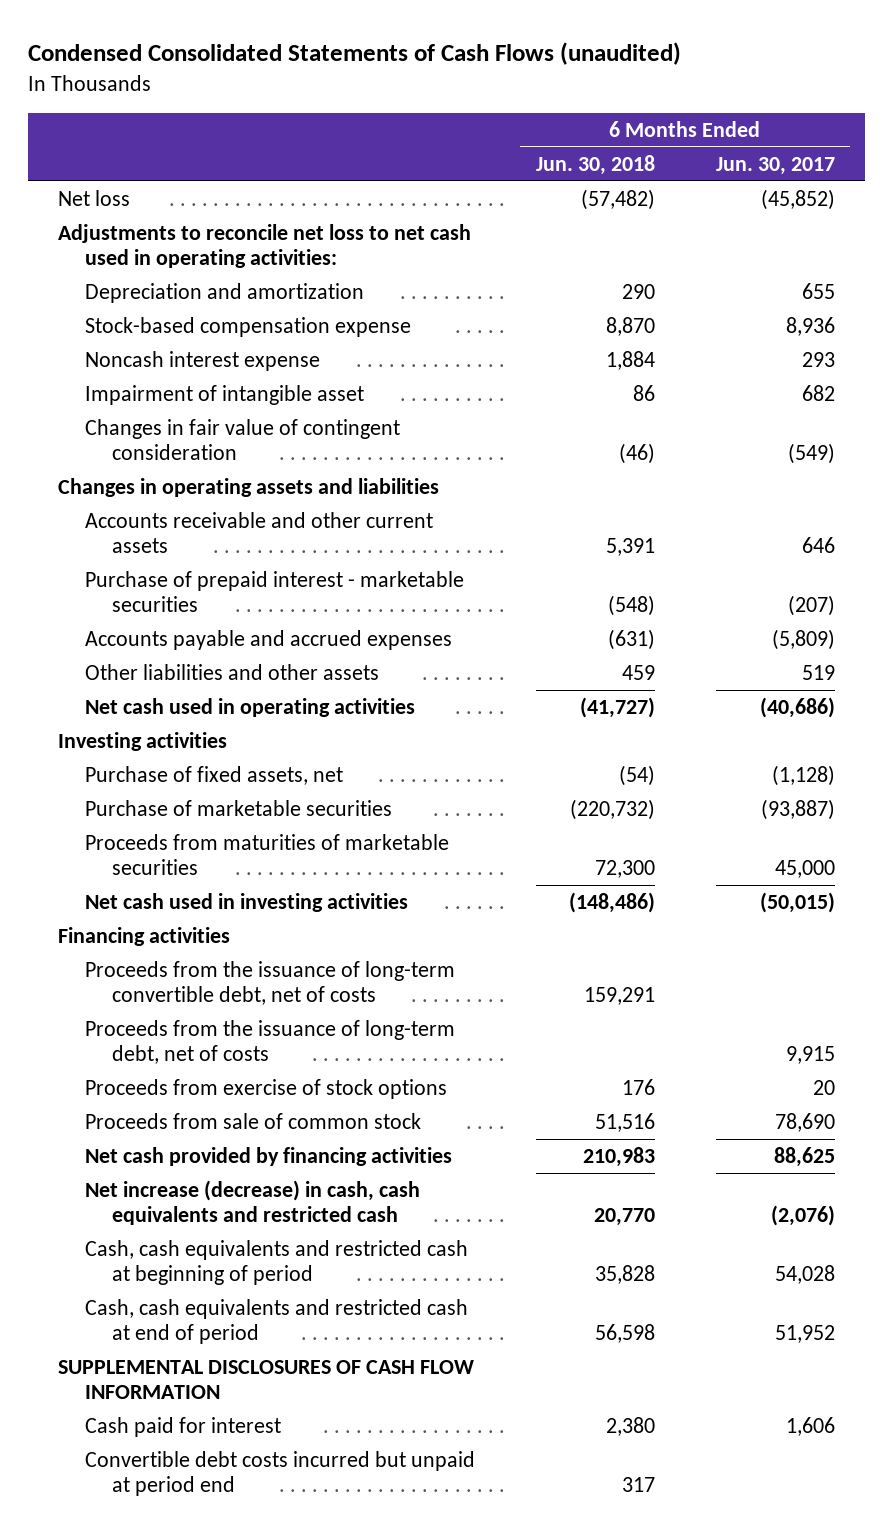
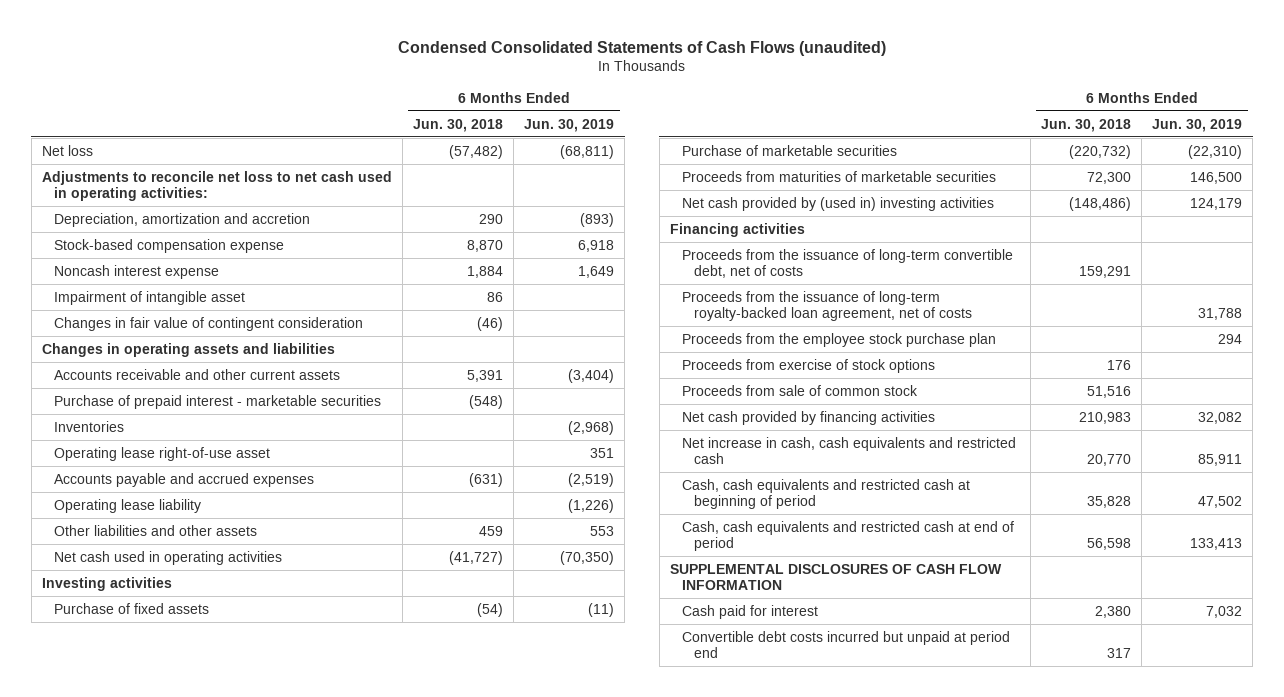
[715,156,835,175] Jun. 30, 2017 -> none
none -> [524,118,615,132] Jun. 30, 2019
[84,283,364,304] Depreciation and amortization -> [53,212,310,227] Depreciation, amortization and accretion
none -> [53,420,124,432] Inventories
none -> [53,446,270,461] Operating lease right-of-use asset
none -> [53,498,201,513] Operating lease liability
[84,766,343,786] Purchase of fixed assets, net -> [53,602,209,614] Purchase of fixed assets
[84,893,408,913] Net cash used in investing activities -> [682,196,995,211] Net cash provided by (used in) investing activities
[84,1020,455,1065] Proceeds from the issuance of long-term debt, net of costs -> [682,290,973,321] Proceeds from the issuance of long-term royalty-backed loan agreement, net of costs
none -> [682,332,997,347] Proceeds from the employee stock purchase plan
[84,1180,420,1226] Net increase (decrease) in cash, cash equivalents and restricted cash -> [682,436,1017,464] Net increase in cash, cash equivalents and restricted cash

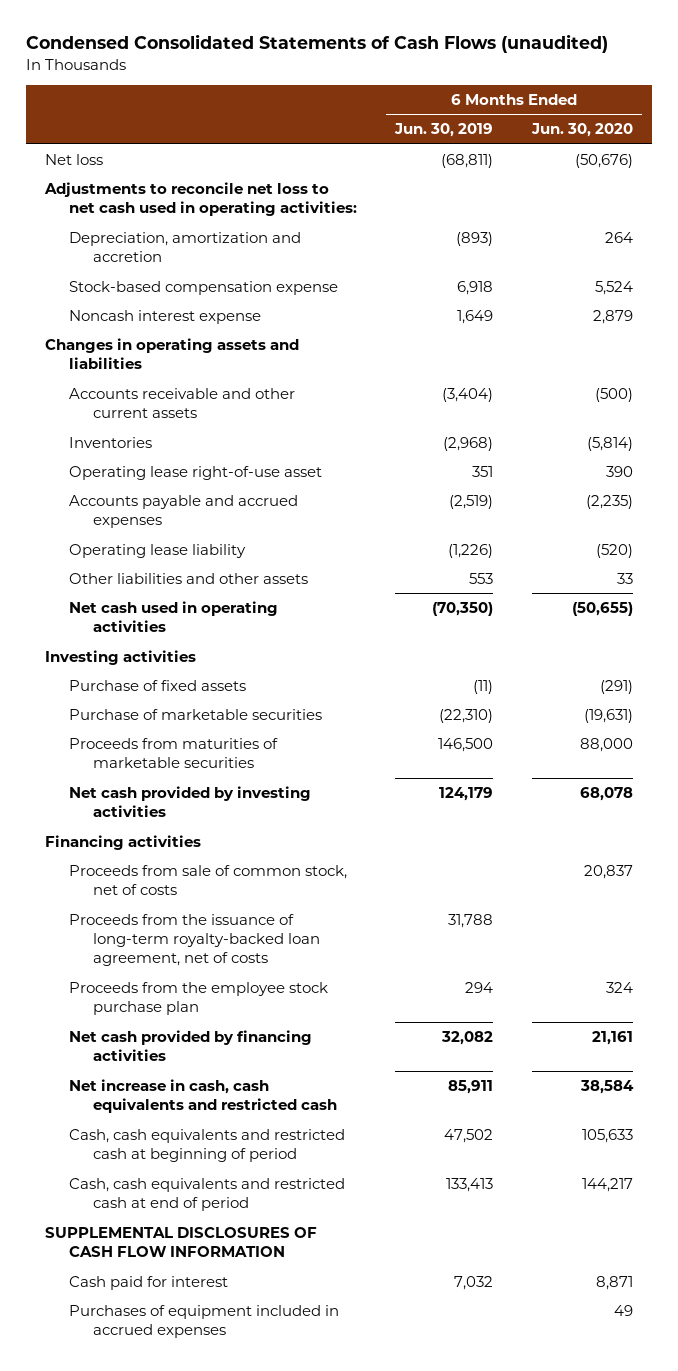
[413,118,504,132] Jun. 30, 2018 -> none
none -> [530,123,633,138] Jun. 30, 2020
[53,290,245,305] Impairment of intangible asset -> none
[53,316,363,331] Changes in fair value of contingent consideration -> none
[53,394,381,409] Purchase of prepaid interest - marketable securities -> none
[682,196,995,211] Net cash provided by (used in) investing activities -> [68,786,311,818] Net cash provided by investing activities
[682,248,1014,278] Proceeds from the issuance of long-term convertible debt, net of costs -> none
none -> [68,865,347,896] Proceeds from sale of common stock, net of costs
[682,358,936,373] Proceeds from exercise of stock options -> none
[682,384,919,396] Proceeds from sale of common stock -> none
[682,630,1011,658] Convertible debt costs incurred but unpaid at period end -> none
none -> [68,1305,339,1339] Purchases of equipment included in accrued expenses

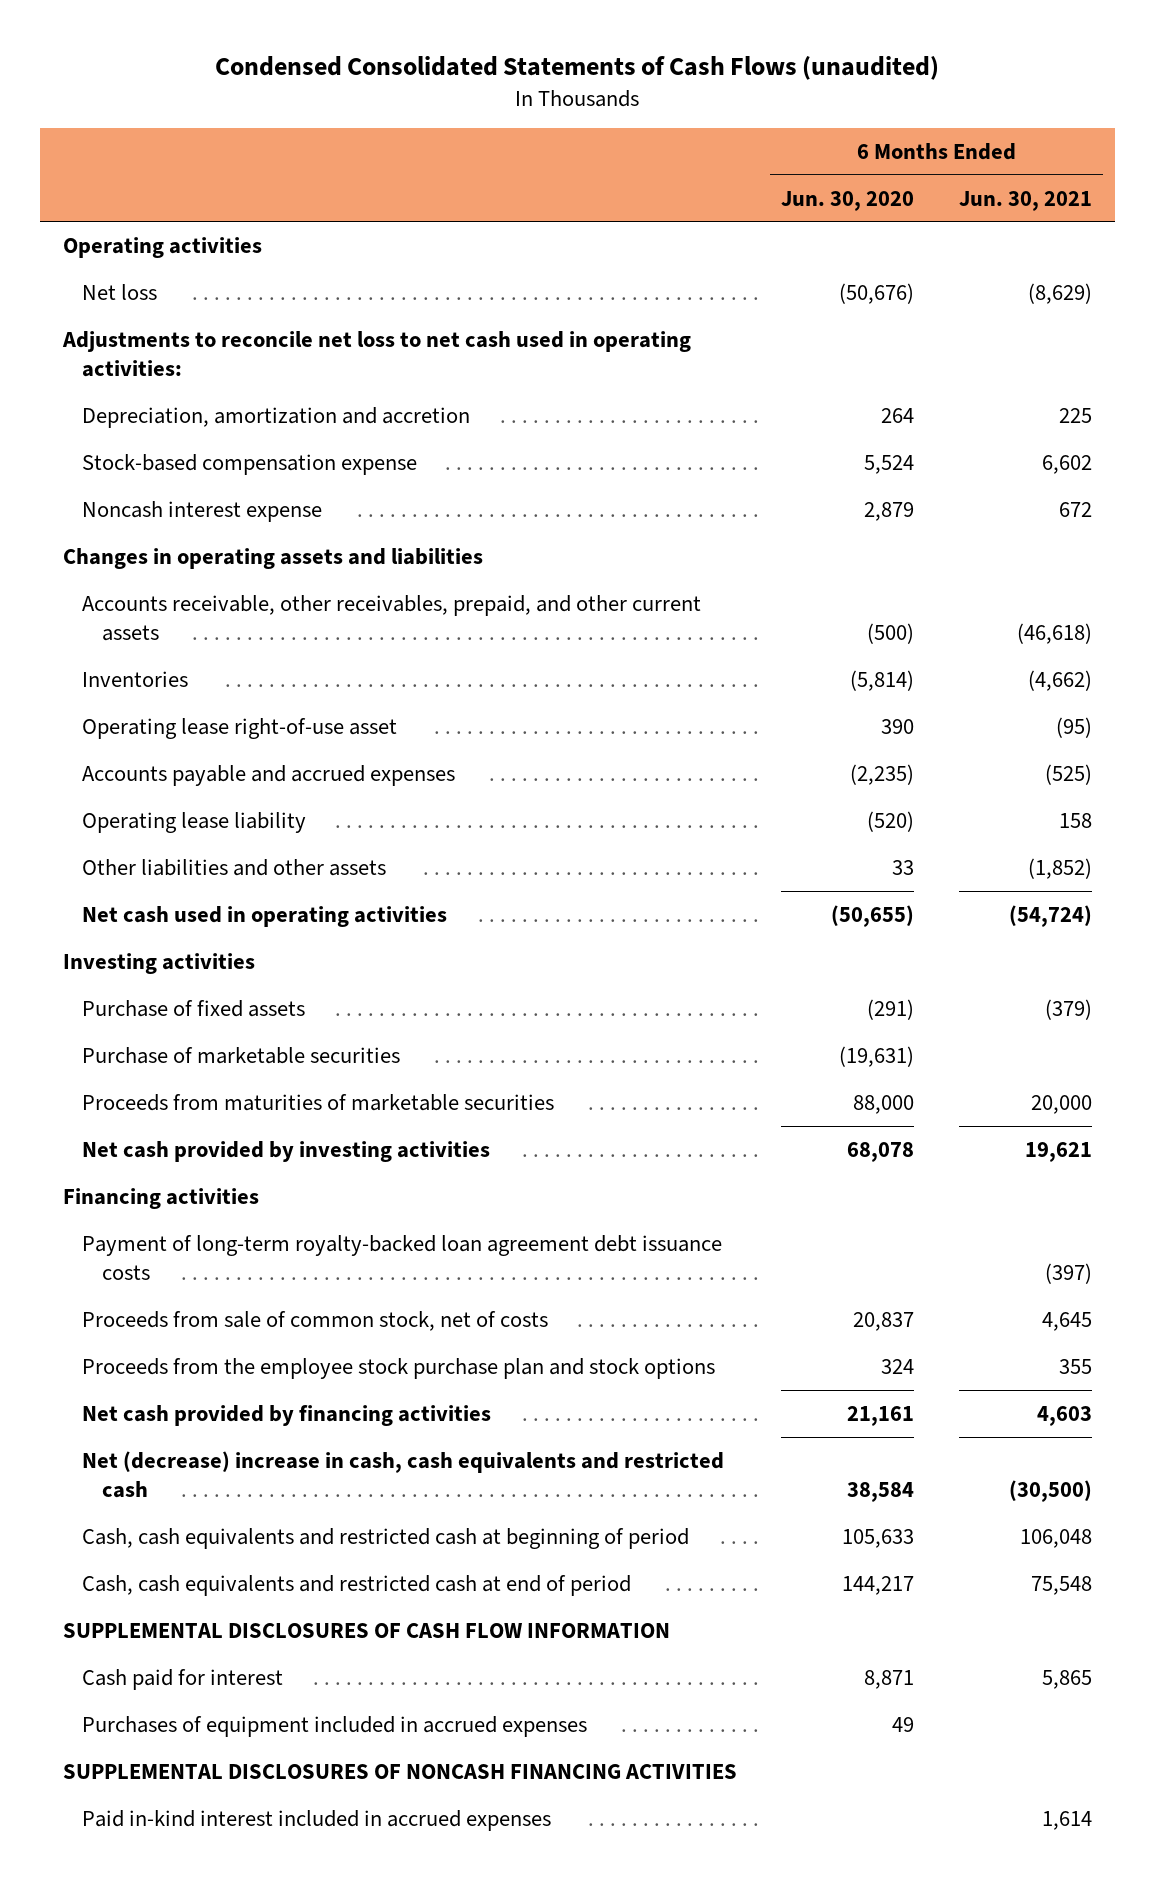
[394,123,494,138] Jun. 30, 2019 -> none
none -> [959,190,1093,211] Jun. 30, 2021
none -> [62,236,262,258] Operating activities
[68,388,295,419] Accounts receivable and other current assets -> [82,594,702,641] Accounts receivable, other receivables, prepaid, and other current assets
none -> [82,1234,723,1280] Payment of long-term royalty-backed loan agreement debt issuance costs
[68,914,320,967] Proceeds from the issuance of long-term royalty-backed loan agreement, net of costs -> none
[68,982,328,1016] Proceeds from the employee stock purchase plan -> [82,1357,716,1379] Proceeds from the employee stock purchase plan and stock options
[68,1079,337,1114] Net increase in cash, cash equivalents and restricted cash -> [82,1450,725,1498] Net (decrease) increase in cash, cash equivalents and restricted cash
none -> [62,1763,737,1779] SUPPLEMENTAL DISCLOSURES OF NONCASH FINANCING ACTIVITIES
none -> [82,1809,552,1831] Paid in-kind interest included in accrued expenses

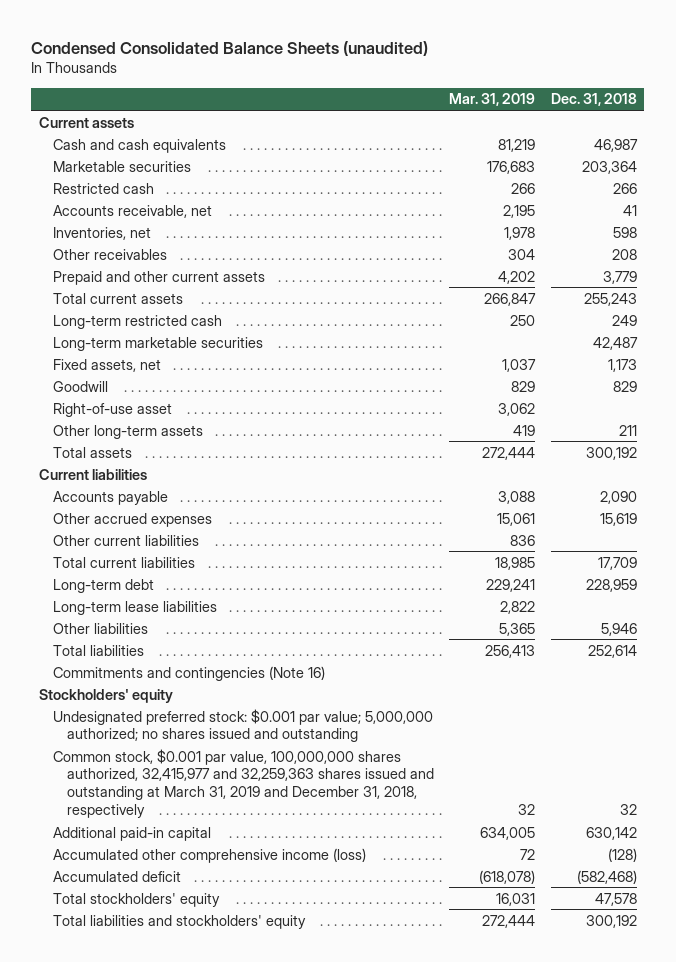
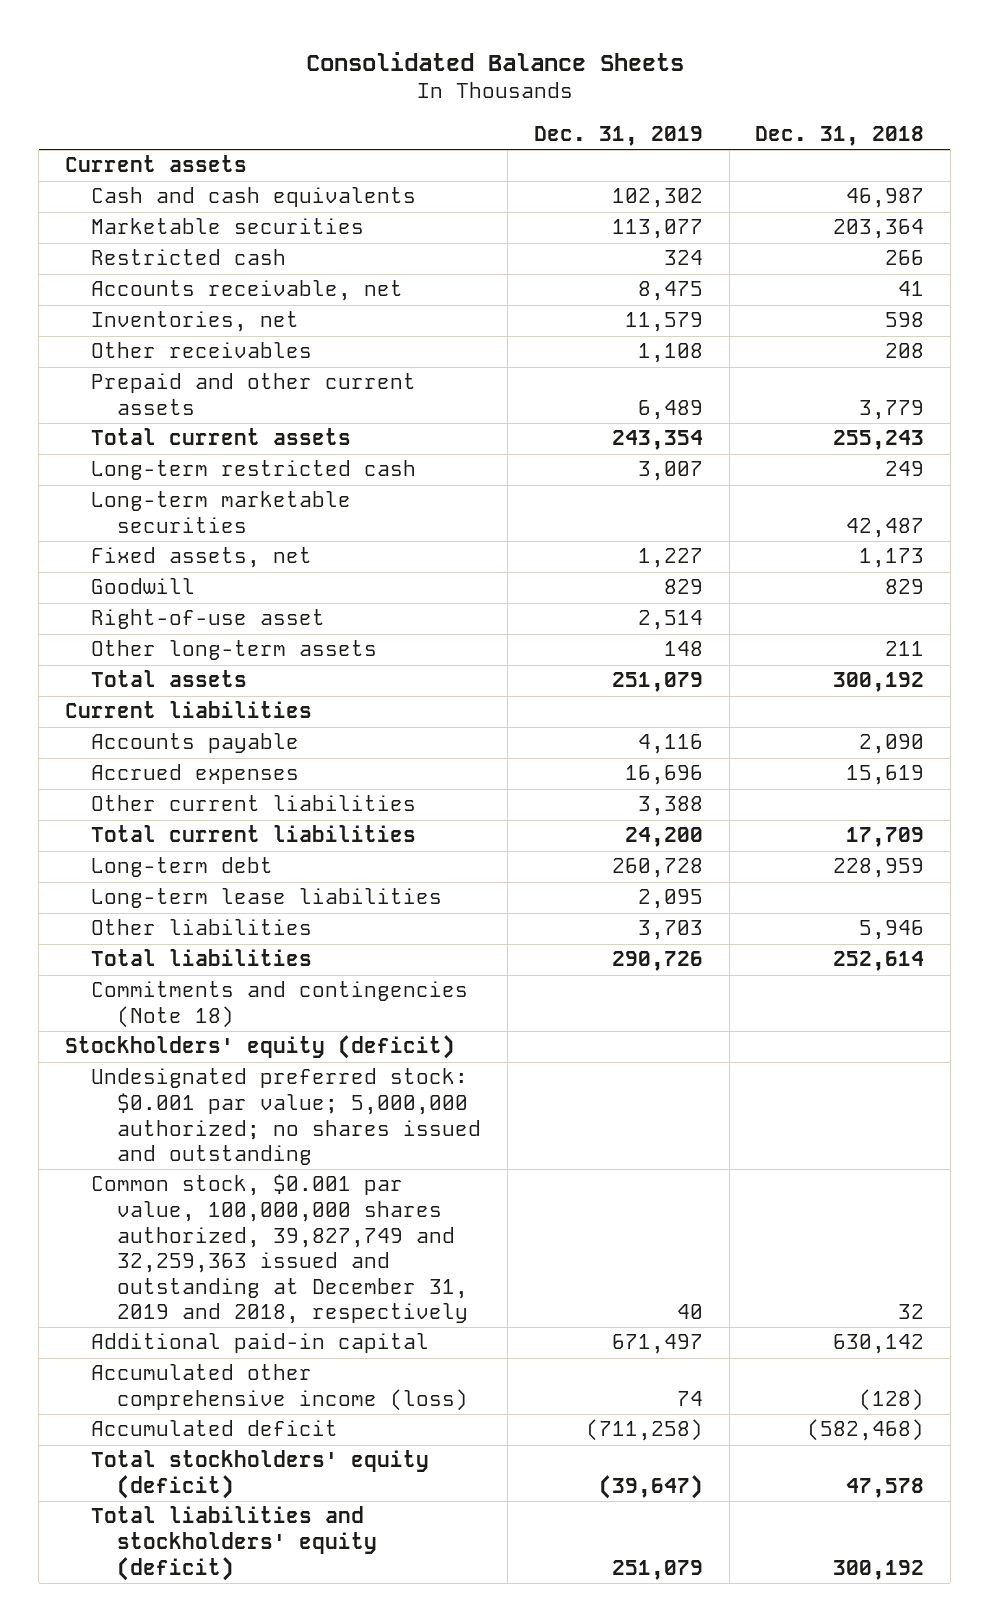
[31,40,429,56] Condensed Consolidated Balance Sheets (unaudited) -> [305,51,684,71] Consolidated Balance Sheets
[449,93,536,107] Mar. 31, 2019 -> none
none -> [533,126,703,147] Dec. 31, 2019
[52,512,212,527] Other accrued expenses -> [91,764,300,785] Accrued expenses
[52,665,325,681] Commitments and contingencies (Note 16) -> [91,981,469,1029] Commitments and contingencies (Note 18)
[38,688,173,703] Stockholders' equity -> [65,1035,456,1060] Stockholders' equity (deficit)
[52,748,435,819] Common stock, $0.001 par value, 100,000,000 shares authorized, 32,415,977 and 32,259,363 shares issued and outstanding at March 31, 2019 and December 31, 2018, respectively -> [91,1174,469,1325] Common stock, $0.001 par value, 100,000,000 shares authorized, 39,827,749 and 32,259,363 issued and outstanding at December 31, 2019 and 2018, respectively
[52,892,220,907] Total stockholders' equity -> [91,1450,430,1500] Total stockholders' equity (deficit)
[52,914,306,929] Total liabilities and stockholders' equity -> [91,1506,378,1581] Total liabilities and stockholders' equity (deficit)

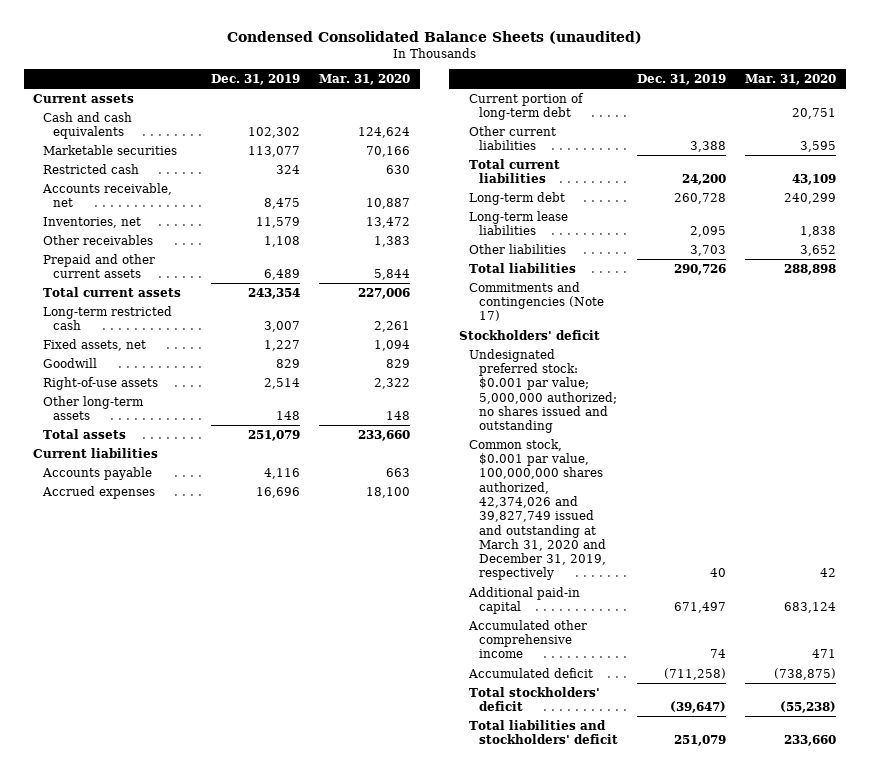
[305,51,684,71] Consolidated Balance Sheets -> [226,30,642,44] Condensed Consolidated Balance Sheets (unaudited)
[755,126,925,147] Dec. 31, 2018 -> none
none -> [319,74,411,86] Mar. 31, 2020
[91,491,352,534] Long-term marketable securities -> none
[91,609,326,630] Right-of-use asset -> [43,376,159,390] Right-of-use assets
none -> [468,92,584,121] Current portion of long-term debt
[91,981,469,1029] Commitments and contingencies (Note 18) -> [468,281,604,322] Commitments and contingencies (Note 17)
[65,1035,456,1060] Stockholders' equity (deficit) -> [458,329,600,340] Stockholders' deficit
[91,1174,469,1325] Common stock, $0.001 par value, 100,000,000 shares authorized, 39,827,749 and 32,259,363 issued and outstanding at December 31, 2019 and 2018, respectively -> [468,438,606,581] Common stock, $0.001 par value, 100,000,000 shares authorized, 42,374,026 and 39,827,749 issued and outstanding at March 31, 2020 and December 31, 2019, respectively
[91,1364,469,1412] Accumulated other comprehensive income (loss) -> [467,619,587,659] Accumulated other comprehensive income
[91,1450,430,1500] Total stockholders' equity (deficit) -> [468,686,600,712] Total stockholders' deficit
[91,1506,378,1581] Total liabilities and stockholders' equity (deficit) -> [468,719,618,745] Total liabilities and stockholders' deficit

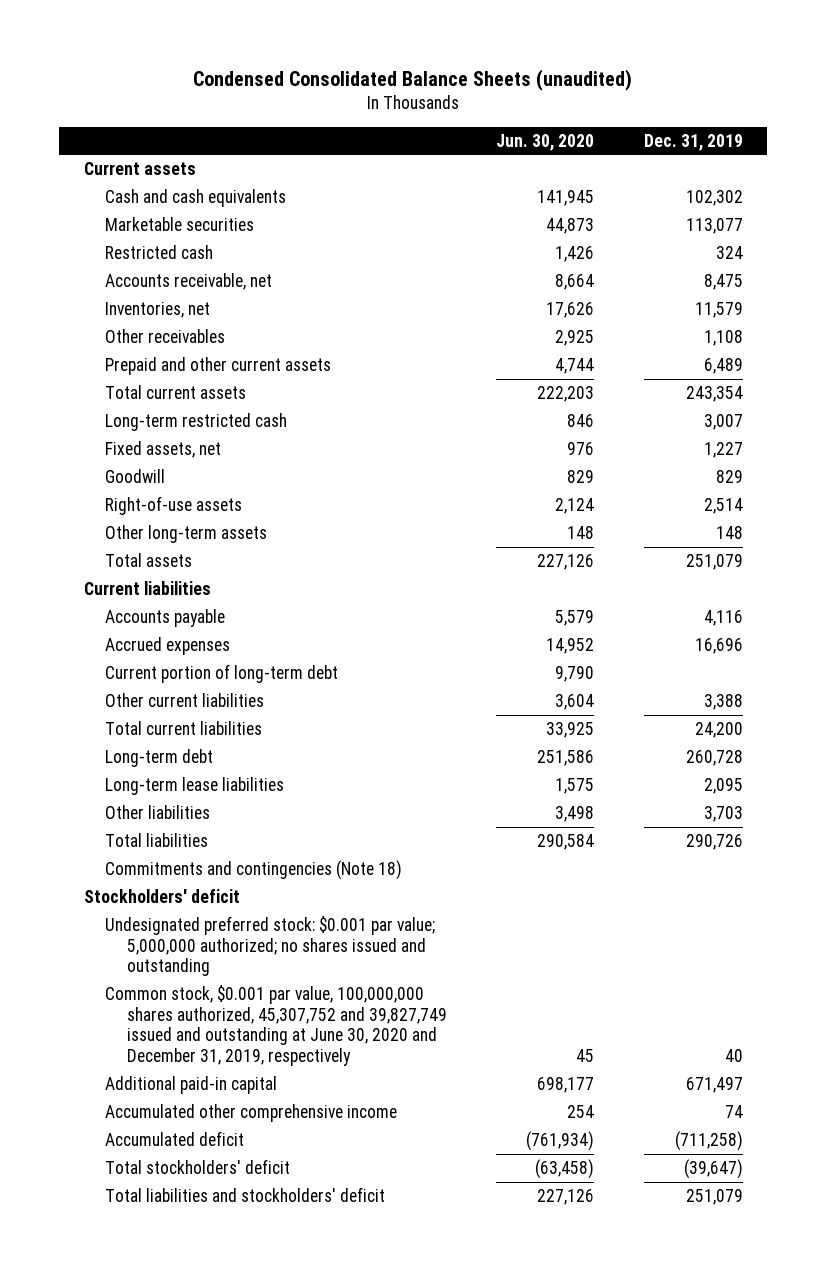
[319,74,411,86] Mar. 31, 2020 -> none
none -> [496,133,595,151] Jun. 30, 2020
[468,281,604,322] Commitments and contingencies (Note 17) -> [105,859,403,880] Commitments and contingencies (Note 18)
[468,438,606,581] Common stock, $0.001 par value, 100,000,000 shares authorized, 42,374,026 and 39,827,749 issued and outstanding at March 31, 2020 and December 31, 2019, respectively -> [105,984,448,1067] Common stock, $0.001 par value, 100,000,000 shares authorized, 45,307,752 and 39,827,749 issued and outstanding at June 30, 2020 and December 31, 2019, respectively

